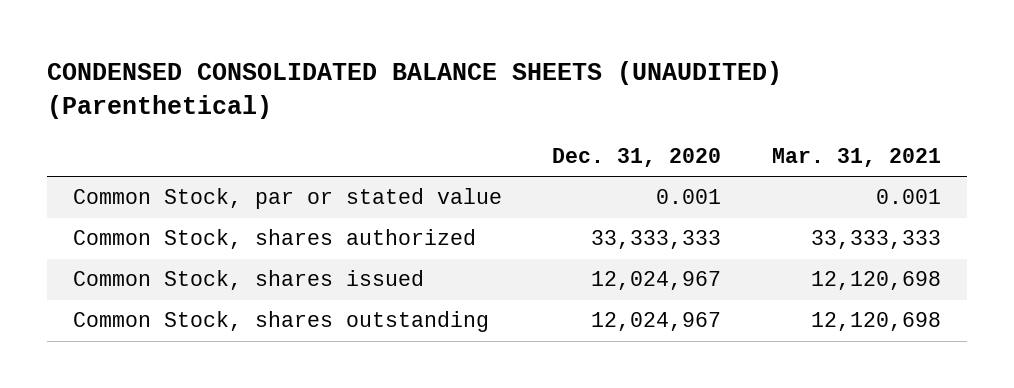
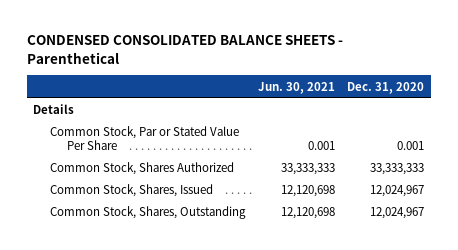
[47,61,783,119] CONDENSED CONSOLIDATED BALANCE SHEETS (UNAUDITED) (Parenthetical) -> [27,35,344,64] CONDENSED CONSOLIDATED BALANCE SHEETS - Parenthetical
[772,147,942,167] Mar. 31, 2021 -> none
none -> [257,81,335,94] Jun. 30, 2021
none -> [33,104,75,115] Details
[72,188,502,210] Common Stock, par or stated value -> [50,126,240,151] Common Stock, Par or Stated Value Per Share
[72,229,476,250] Common Stock, shares authorized -> [50,162,235,176] Common Stock, Shares Authorized
[72,270,424,291] Common Stock, shares issued -> [50,184,214,198] Common Stock, Shares, Issued
[72,311,489,333] Common Stock, shares outstanding -> [50,206,247,220] Common Stock, Shares, Outstanding

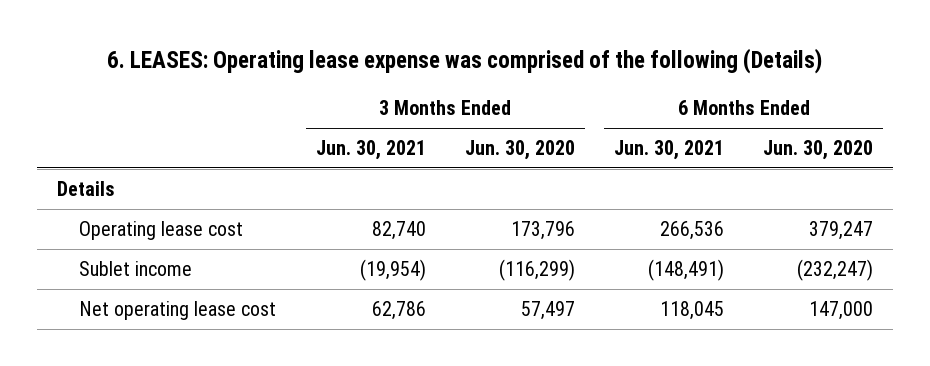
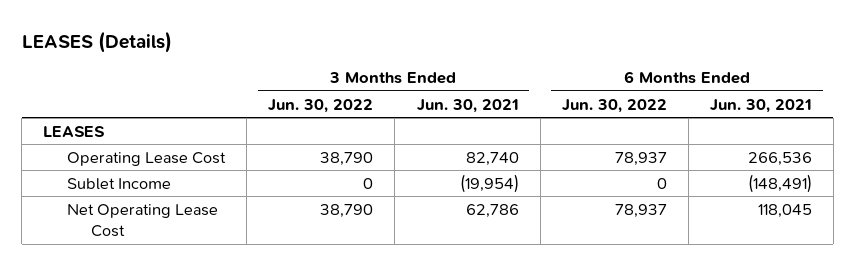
[106,48,822,75] 6. LEASES: Operating lease expense was comprised of the following (Details) -> [21,30,172,53] LEASES (Details)
[464,140,575,161] Jun. 30, 2020 -> none
[763,140,874,161] Jun. 30, 2020 -> none
none -> [268,98,374,113] Jun. 30, 2022
none -> [561,98,667,113] Jun. 30, 2022
[56,181,115,197] Details -> none
none -> [43,125,106,137] LEASES
[79,221,244,241] Operating lease cost -> [67,151,227,166] Operating Lease Cost
[79,261,193,277] Sublet income -> [67,177,172,190] Sublet Income
[79,301,277,321] Net operating lease cost -> [67,203,219,237] Net Operating Lease Cost

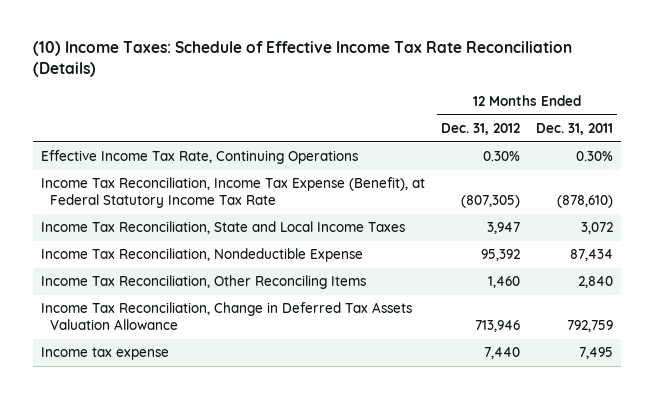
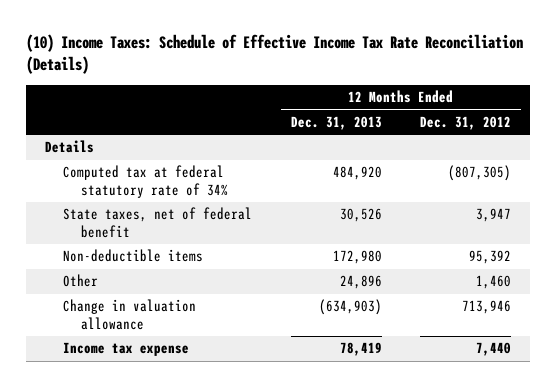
[535,122,613,135] Dec. 31, 2011 -> none
none -> [290,115,382,130] Dec. 31, 2013
[40,150,358,165] Effective Income Tax Rate, Continuing Operations -> none
none -> [45,140,95,154] Details
[40,177,425,209] Income Tax Reconciliation, Income Tax Expense (Benefit), at Federal Statutory Income Tax Rate -> [63,165,229,198] Computed tax at federal statutory rate of 34%
[40,221,405,235] Income Tax Reconciliation, State and Local Income Taxes -> [63,207,253,238] State taxes, net of federal benefit
[40,248,363,263] Income Tax Reconciliation, Nondeductible Expense -> [63,249,204,263] Non-deductible items
[40,275,366,290] Income Tax Reconciliation, Other Reconciling Items -> [63,274,99,288] Other
[40,302,412,331] Income Tax Reconciliation, Change in Deferred Tax Assets Valuation Allowance -> [63,299,197,330] Change in valuation allowance

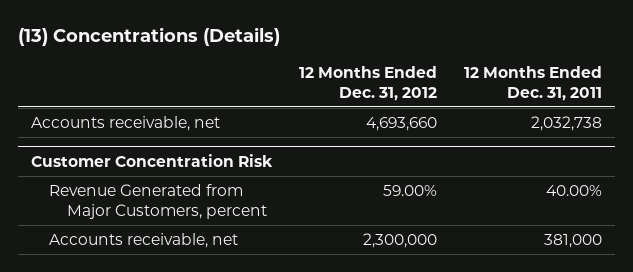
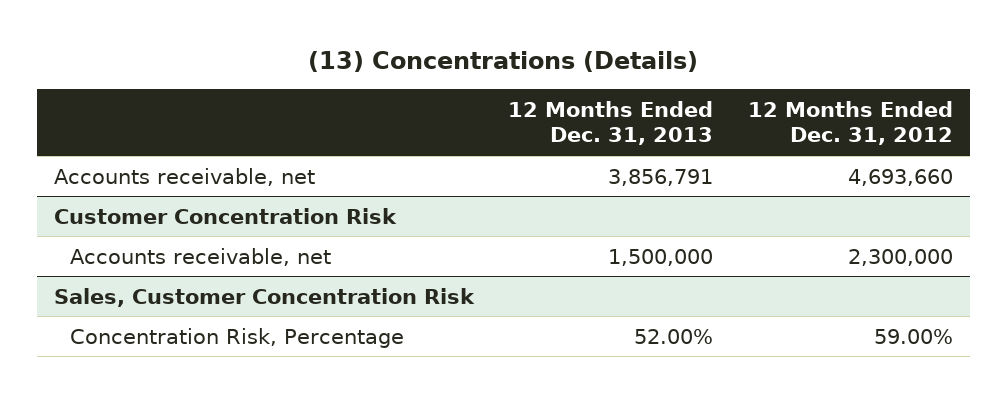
[464,66,603,101] 12 Months Ended Dec. 31, 2011 -> none
none -> [508,100,714,146] 12 Months Ended Dec. 31, 2013
[49,184,267,219] Revenue Generated from Major Customers, percent -> none
none -> [54,287,476,307] Sales, Customer Concentration Risk
none -> [70,327,405,348] Concentration Risk, Percentage

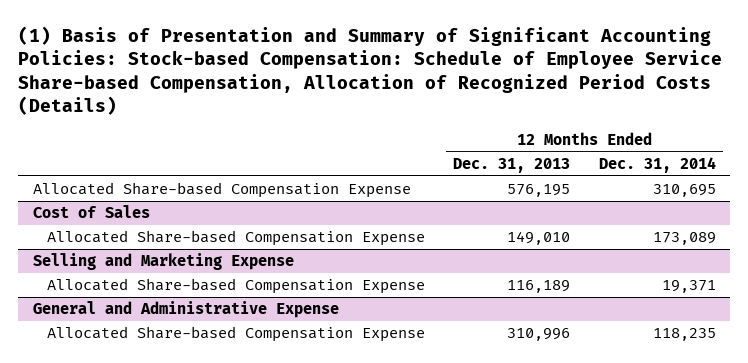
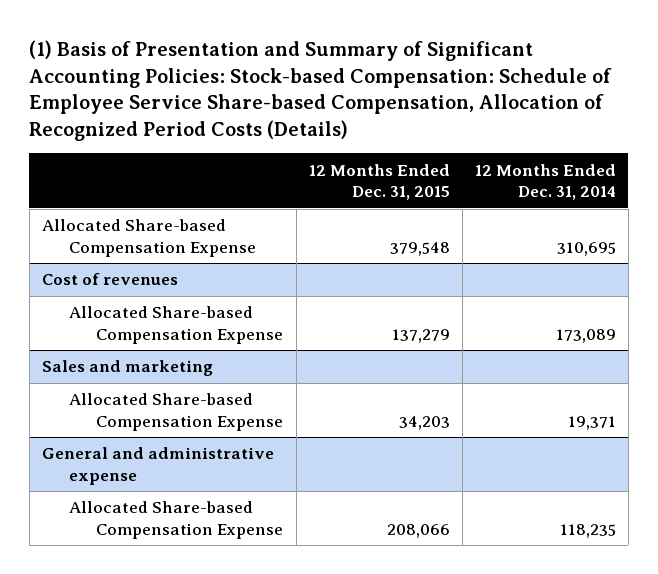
[453,158,571,174] Dec. 31, 2013 -> none
none -> [308,163,450,201] 12 Months Ended Dec. 31, 2015
[32,205,150,219] Cost of Sales -> [41,273,178,286] Cost of revenues
[32,253,294,271] Selling and Marketing Expense -> [41,360,213,377] Sales and marketing
[32,301,339,319] General and Administrative Expense -> [41,447,274,486] General and administrative expense

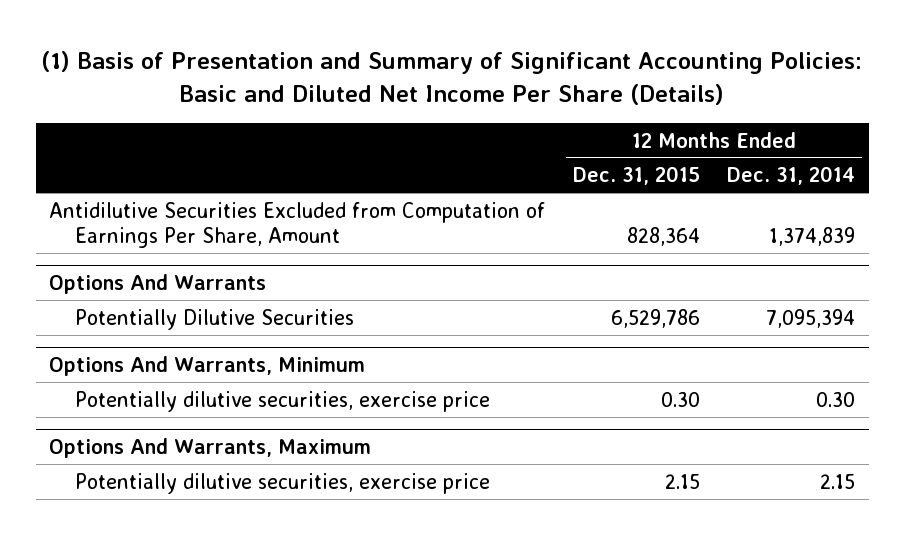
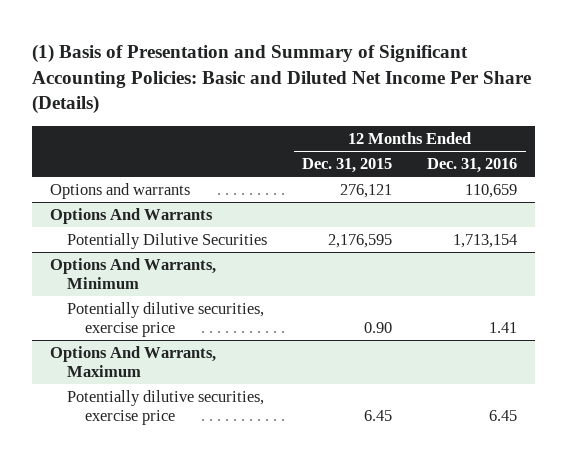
[727,166,856,186] Dec. 31, 2014 -> none
none -> [427,157,518,173] Dec. 31, 2016
[49,201,546,248] Antidilutive Securities Excluded from Computation of Earnings Per Share, Amount -> none
none -> [49,182,190,199] Options and warrants
[610,308,700,328] 6,529,786 -> [328,233,393,248] 2,176,595
[660,391,700,407] 0.30 -> [364,322,393,334] 0.90
[664,473,700,489] 2.15 -> [364,410,393,422] 6.45

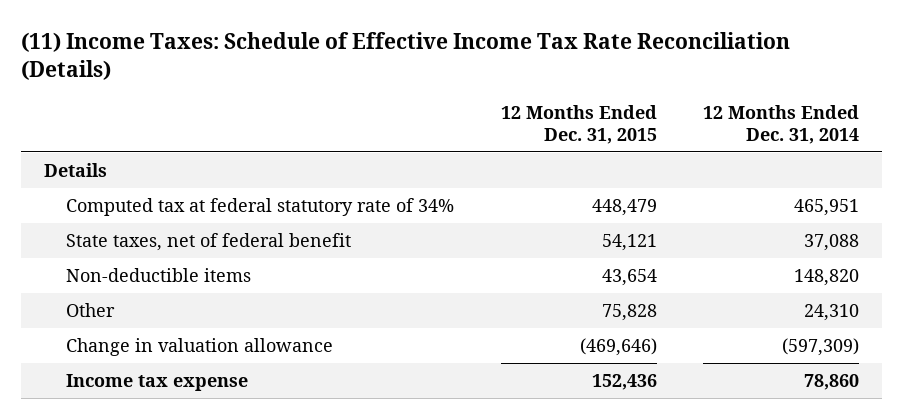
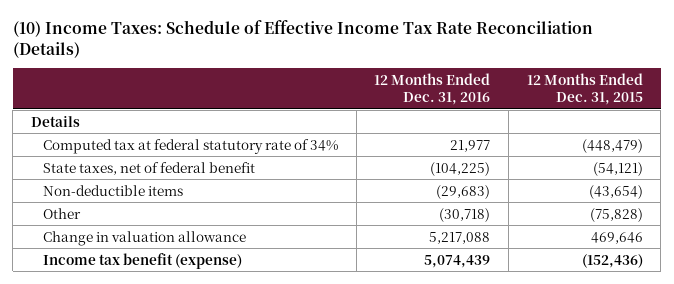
[21,32,791,81] (11) Income Taxes: Schedule of Effective Income Tax Rate Reconciliation (Details) -> [12,19,593,58] (10) Income Taxes: Schedule of Effective Income Tax Rate Reconciliation (Details)
[702,105,859,144] 12 Months Ended Dec. 31, 2014 -> none
none -> [374,72,491,106] 12 Months Ended Dec. 31, 2016
[591,199,657,217] 448,479 -> [581,138,643,153] (448,479)
[601,234,657,252] 54,121 -> [592,161,643,176] (54,121)
[601,269,657,287] 43,654 -> [588,184,643,199] (43,654)
[601,304,657,322] 75,828 -> [589,207,643,222] (75,828)
[579,338,657,357] (469,646) -> [590,231,643,244] 469,646
[66,374,249,392] Income tax expense -> [43,252,243,269] Income tax benefit (expense)
[591,374,657,391] 152,436 -> [581,253,643,268] (152,436)

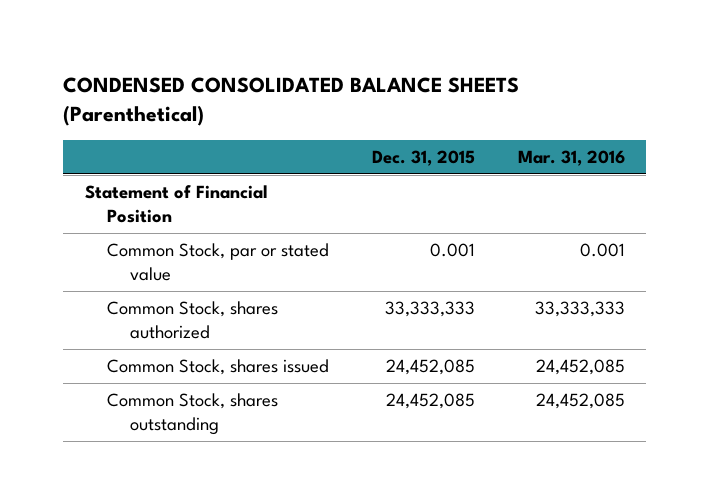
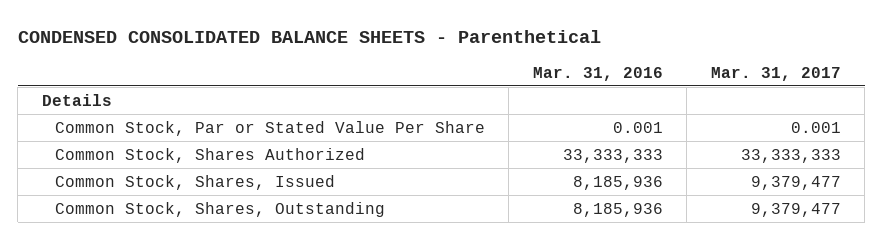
[63,77,520,127] CONDENSED CONSOLIDATED BALANCE SHEETS (Parenthetical) -> [17,29,601,43] CONDENSED CONSOLIDATED BALANCE SHEETS - Parenthetical
[372,149,476,166] Dec. 31, 2015 -> none
none -> [710,66,841,81] Mar. 31, 2017
[84,185,268,223] Statement of Financial Position -> none
none -> [41,93,112,106] Details
[107,243,330,281] Common Stock, par or stated value -> [54,120,485,136] Common Stock, Par or Stated Value Per Share
[107,301,279,339] Common Stock, shares authorized -> [54,147,365,163] Common Stock, Shares Authorized
[107,359,330,376] Common Stock, shares issued -> [54,174,335,190] Common Stock, Shares, Issued
[535,359,625,376] 24,452,085 -> [572,175,663,190] 8,185,936
[107,393,279,435] Common Stock, shares outstanding -> [54,201,385,217] Common Stock, Shares, Outstanding
[535,393,625,410] 24,452,085 -> [572,202,663,217] 8,185,936

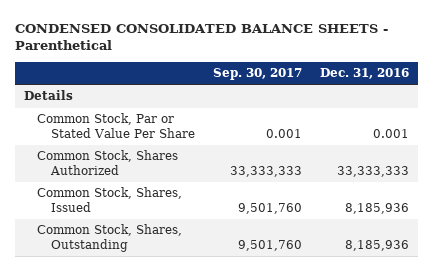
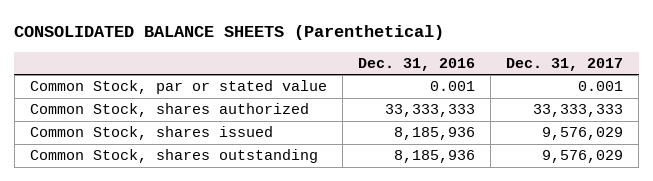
[14,23,388,51] CONDENSED CONSOLIDATED BALANCE SHEETS - Parenthetical -> [14,25,445,41] CONSOLIDATED BALANCE SHEETS (Parenthetical)
[212,67,302,80] Sep. 30, 2017 -> none
none -> [505,58,623,72] Dec. 31, 2017
[23,90,73,101] Details -> none
[37,113,195,139] Common Stock, Par or Stated Value Per Share -> [29,80,327,95] Common Stock, par or stated value
[37,150,179,176] Common Stock, Shares Authorized -> [29,103,309,118] Common Stock, shares authorized
[37,187,183,213] Common Stock, Shares, Issued -> [29,126,273,141] Common Stock, shares issued
[37,224,183,253] Common Stock, Shares, Outstanding -> [29,149,318,164] Common Stock, shares outstanding

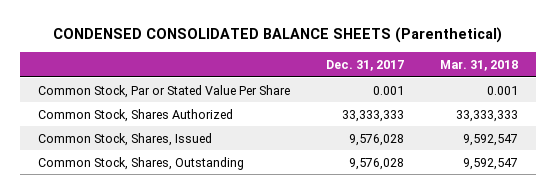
[14,25,445,41] CONSOLIDATED BALANCE SHEETS (Parenthetical) -> [52,27,502,44] CONDENSED CONSOLIDATED BALANCE SHEETS (Parenthetical)
[357,58,475,72] Dec. 31, 2016 -> none
none -> [439,59,518,71] Mar. 31, 2018
[29,80,327,95] Common Stock, par or stated value -> [37,84,290,98] Common Stock, Par or Stated Value Per Share
[29,103,309,118] Common Stock, shares authorized -> [37,108,233,122] Common Stock, Shares Authorized
[29,126,273,141] Common Stock, shares issued -> [37,132,212,146] Common Stock, Shares, Issued
[541,127,623,141] 9,576,029 -> [348,133,404,146] 9,576,028
[29,149,318,164] Common Stock, shares outstanding -> [37,156,244,170] Common Stock, Shares, Outstanding
[541,150,623,164] 9,576,029 -> [348,157,404,170] 9,576,028

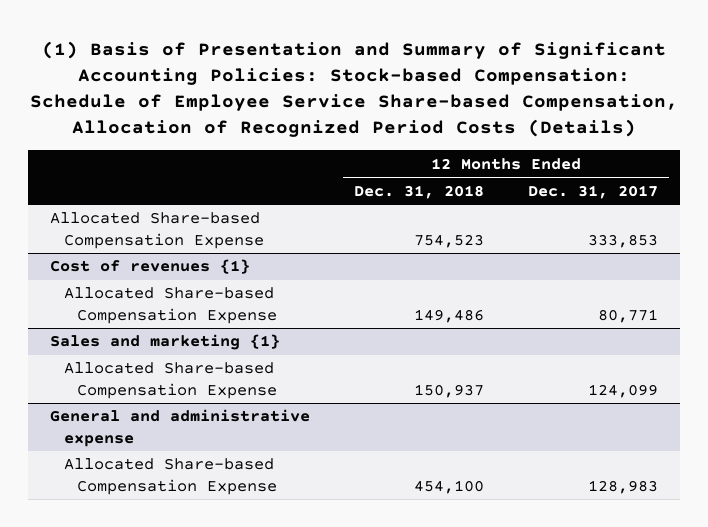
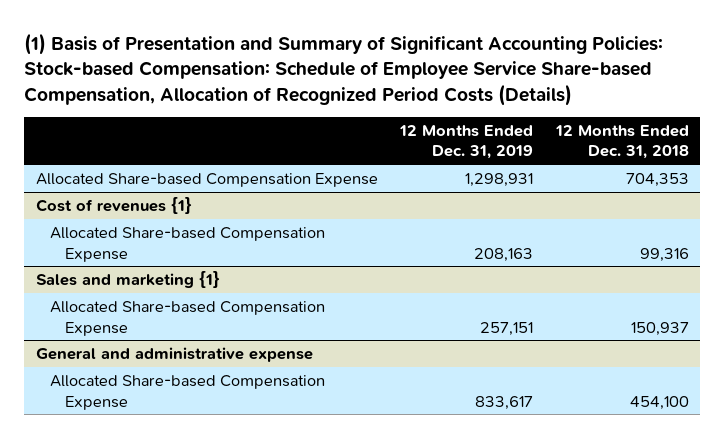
[527,184,658,199] Dec. 31, 2017 -> none
none -> [399,124,534,160] 12 Months Ended Dec. 31, 2019
[413,233,484,248] 754,523 -> [625,172,689,187] 704,353
[413,308,484,323] 149,486 -> [639,247,689,262] 99,316

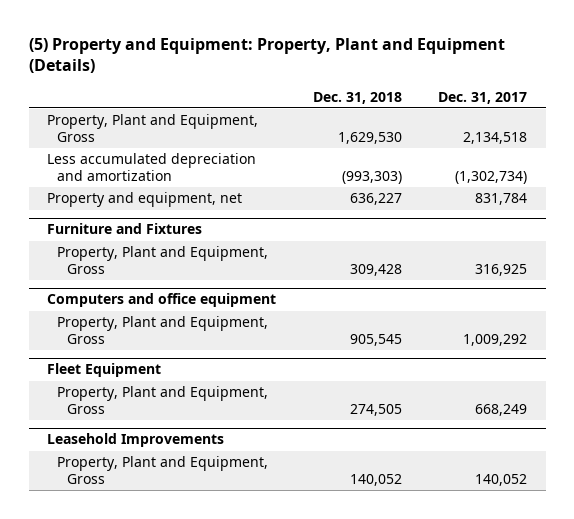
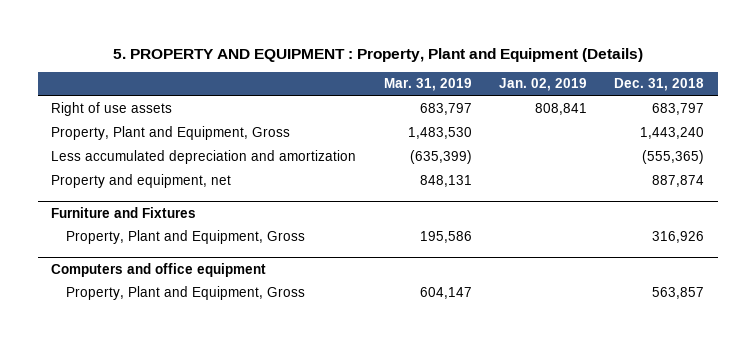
[28,38,505,74] (5) Property and Equipment: Property, Plant and Equipment (Details) -> [112,47,643,62] 5. PROPERTY AND EQUIPMENT : Property, Plant and Equipment (Details)
[438,91,528,104] Dec. 31, 2017 -> none
none -> [383,78,472,92] Mar. 31, 2019
none -> [498,78,587,92] Jan. 02, 2019
none -> [51,102,173,117] Right of use assets
[337,131,402,144] 1,629,530 -> [640,127,705,140] 1,443,240
[341,170,402,184] (993,303) -> [642,150,705,165] (555,365)
[349,193,402,206] 636,227 -> [652,175,705,188] 887,874
[349,263,402,276] 309,428 -> [652,231,705,244] 316,926
[46,363,161,378] Fleet Equipment -> none
[56,386,268,414] Property, Plant and Equipment, Gross -> none
[46,433,224,448] Leasehold Improvements -> none
[56,456,268,484] Property, Plant and Equipment, Gross -> none
[349,333,402,346] 905,545 -> [652,287,705,300] 563,857

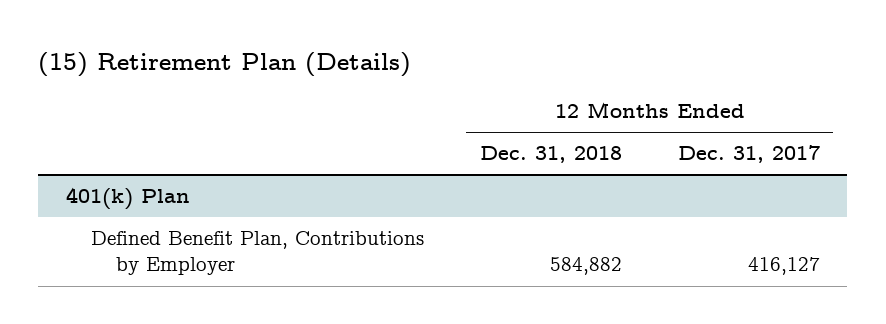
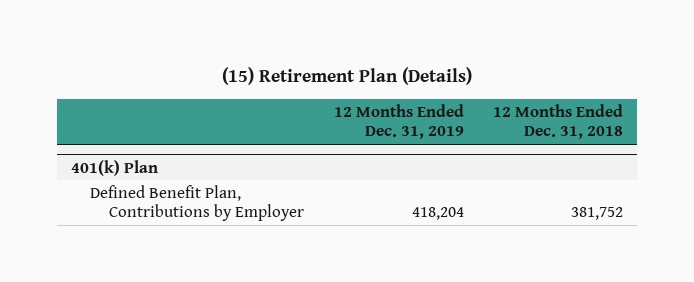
[677,145,820,164] Dec. 31, 2017 -> none
none -> [333,103,464,140] 12 Months Ended Dec. 31, 2019
[549,257,622,276] 584,882 -> [570,207,623,221] 381,752

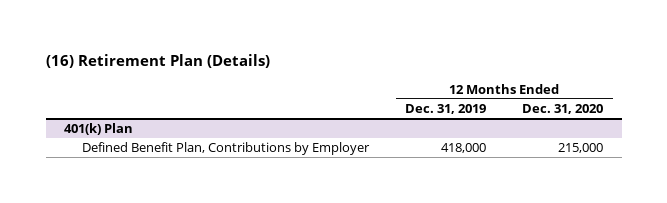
[222,67,473,86] (15) Retirement Plan (Details) -> [45,54,270,69] (16) Retirement Plan (Details)
[492,103,623,140] 12 Months Ended Dec. 31, 2018 -> none
none -> [522,104,604,115] Dec. 31, 2020
[411,207,464,221] 418,204 -> [440,143,486,154] 418,000

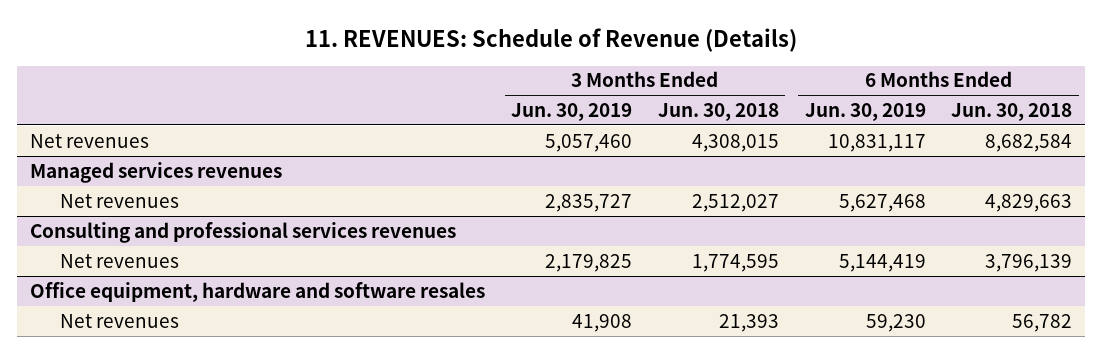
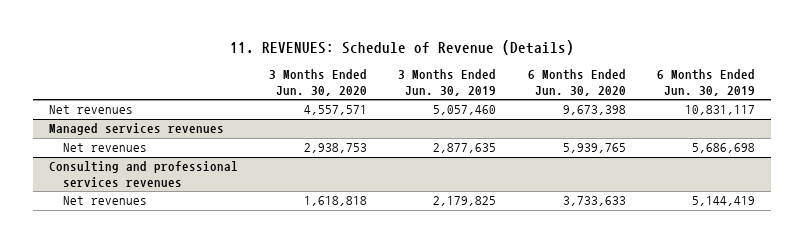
[657,103,779,122] Jun. 30, 2018 -> none
[951,103,1073,122] Jun. 30, 2018 -> none
none -> [269,69,368,96] 3 Months Ended Jun. 30, 2020
none -> [527,69,626,96] 6 Months Ended Jun. 30, 2020
[545,193,633,212] 2,835,727 -> [433,143,497,154] 2,877,635
[838,193,926,212] 5,627,468 -> [692,143,756,154] 5,686,698
[30,281,486,302] Office equipment, hardware and software resales -> none
[59,313,179,328] Net revenues -> none

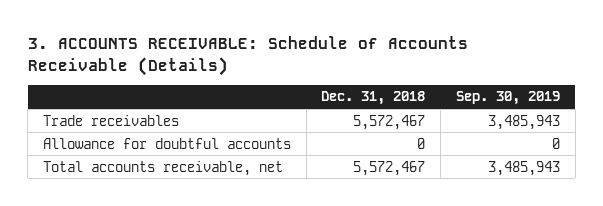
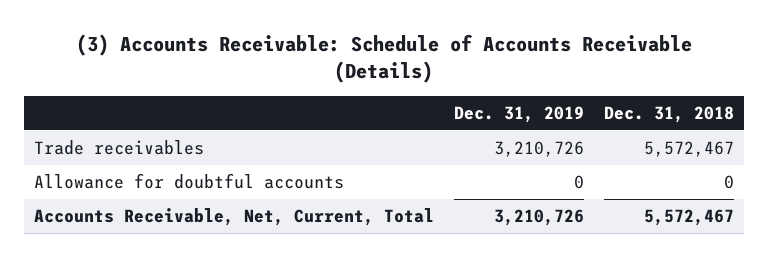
[27,36,468,76] 3. ACCOUNTS RECEIVABLE: Schedule of Accounts Receivable (Details) -> [75,34,692,84] (3) Accounts Receivable: Schedule of Accounts Receivable (Details)
[455,91,560,106] Sep. 30, 2019 -> none
none -> [453,106,584,124] Dec. 31, 2019
[43,160,284,176] Total accounts receivable, net -> [34,208,435,227] Accounts Receivable, Net, Current, Total

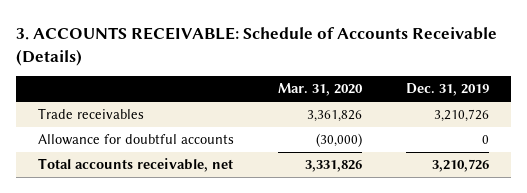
[75,34,692,84] (3) Accounts Receivable: Schedule of Accounts Receivable (Details) -> [16,27,498,66] 3. ACCOUNTS RECEIVABLE: Schedule of Accounts Receivable (Details)
[603,106,734,124] Dec. 31, 2018 -> none
none -> [277,83,363,97] Mar. 31, 2020
[34,208,435,227] Accounts Receivable, Net, Current, Total -> [38,158,234,173] Total accounts receivable, net

